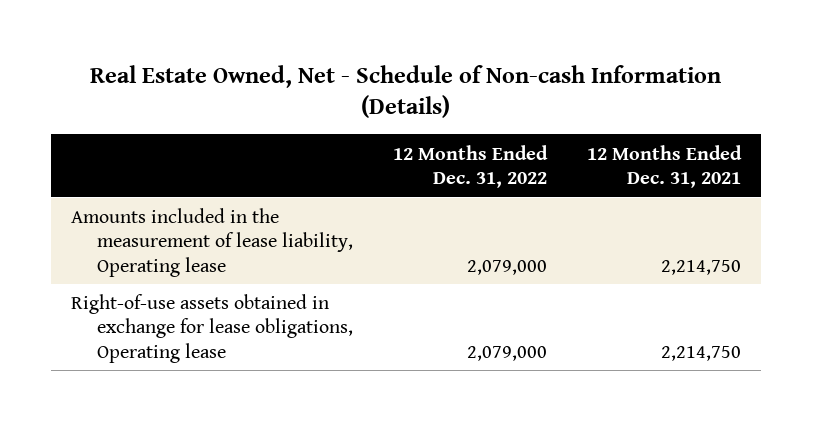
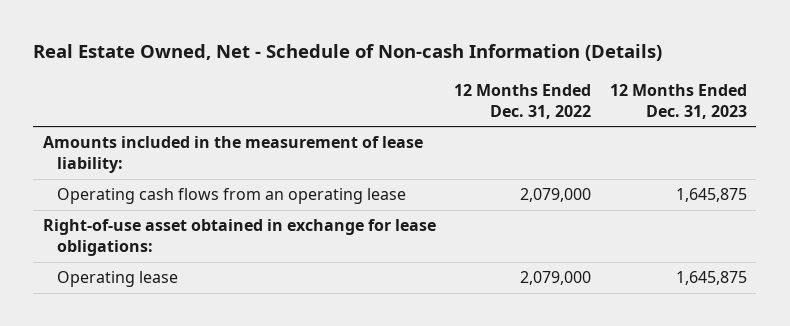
[587,144,743,188] 12 Months Ended Dec. 31, 2021 -> none
none -> [610,84,748,119] 12 Months Ended Dec. 31, 2023
none -> [42,136,423,174] Amounts included in the measurement of lease liability:
[71,208,354,277] Amounts included in the measurement of lease liability, Operating lease -> [57,188,407,205] Operating cash flows from an operating lease
none -> [42,219,436,257] Right-of-use asset obtained in exchange for lease obligations:
[71,294,354,363] Right-of-use assets obtained in exchange for lease obligations, Operating lease -> [57,271,179,288] Operating lease

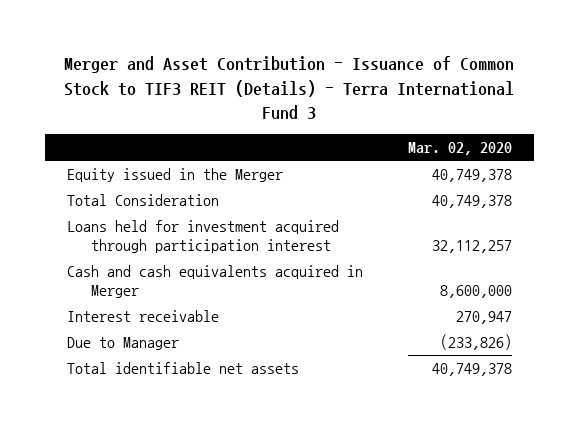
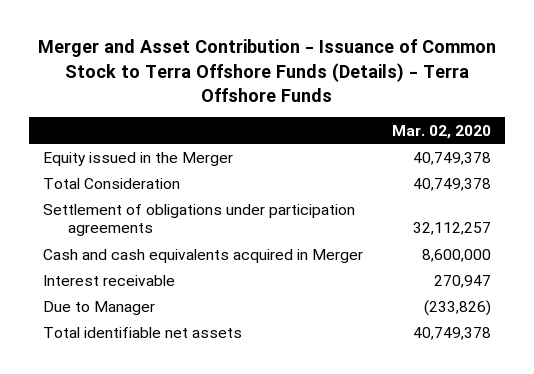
[64,56,515,120] Merger and Asset Contribution - Issuance of Common Stock to TIF3 REIT (Details) - Terra International Fund 3 -> [38,39,497,102] Merger and Asset Contribution - Issuance of Common Stock to Terra Offshore Funds (Details) - Terra Offshore Funds
[66,220,339,253] Loans held for investment acquired through participation interest -> [43,203,356,237] Settlement of obligations under participation agreements

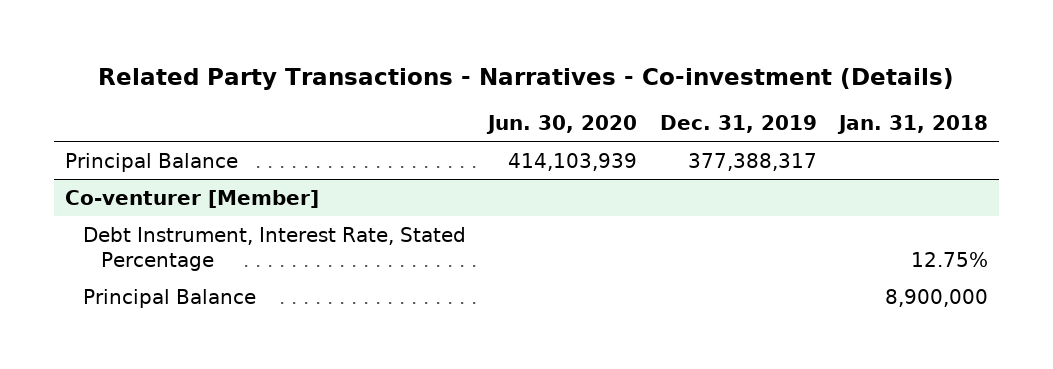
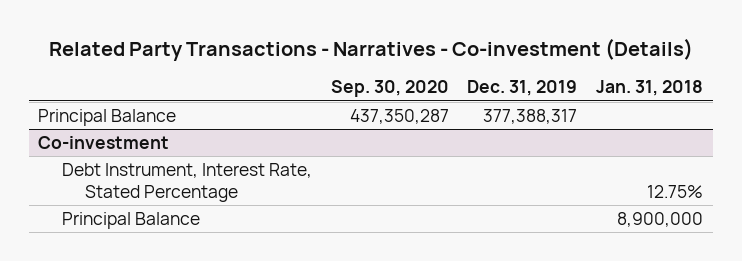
[486,115,638,135] Jun. 30, 2020 -> none
none -> [330,80,449,98] Sep. 30, 2020
[64,189,319,208] Co-venturer [Member] -> [38,135,170,149] Co-investment

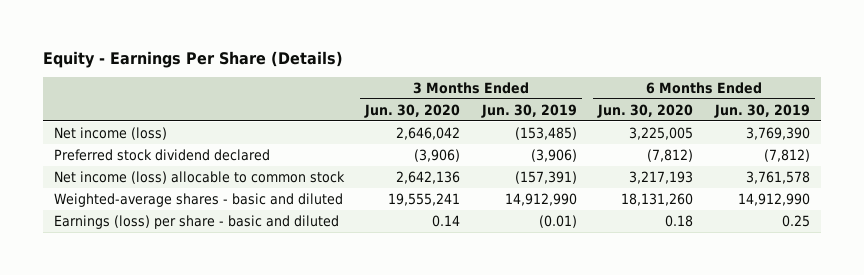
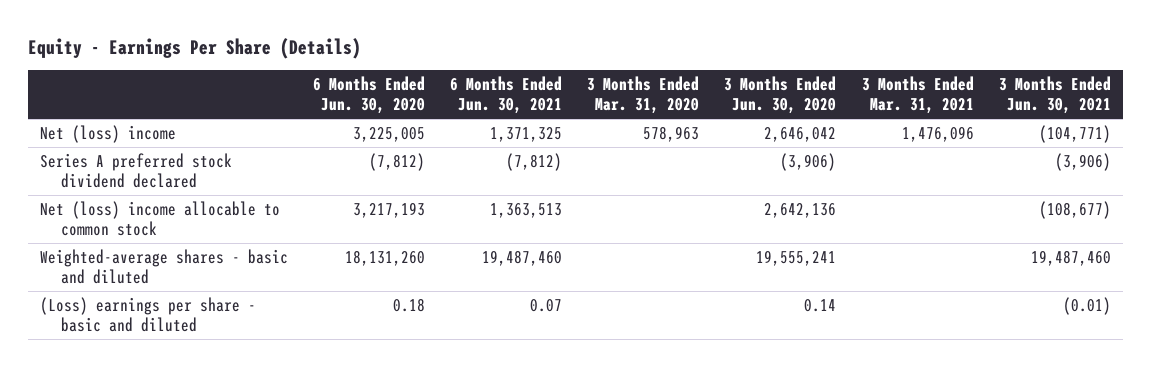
[480,103,577,118] Jun. 30, 2019 -> none
[713,103,810,118] Jun. 30, 2019 -> none
none -> [450,76,563,115] 6 Months Ended Jun. 30, 2021
none -> [587,76,700,115] 3 Months Ended Mar. 31, 2020
none -> [861,76,974,115] 3 Months Ended Mar. 31, 2021
none -> [998,76,1111,115] 3 Months Ended Jun. 30, 2021
[53,126,167,140] Net income (loss) -> [40,124,177,143] Net (loss) income
[53,148,270,161] Preferred stock dividend declared -> [40,152,233,188] Series A preferred stock dividend declared
[53,170,345,184] Net income (loss) allocable to common stock -> [40,200,281,236] Net (loss) income allocable to common stock
[53,214,339,229] Earnings (loss) per share - basic and diluted -> [40,296,257,332] (Loss) earnings per share - basic and diluted

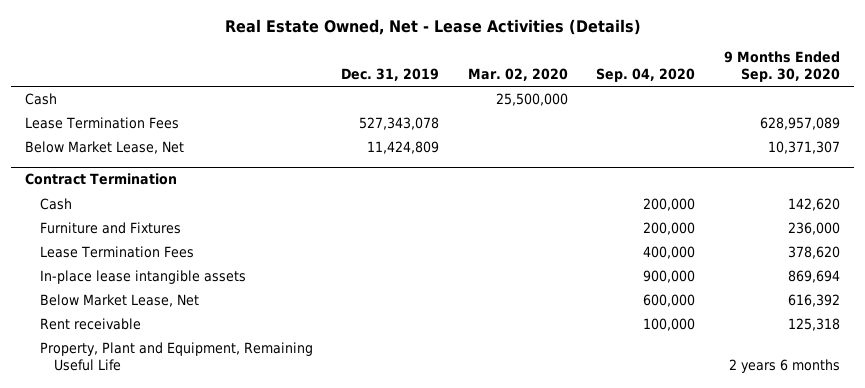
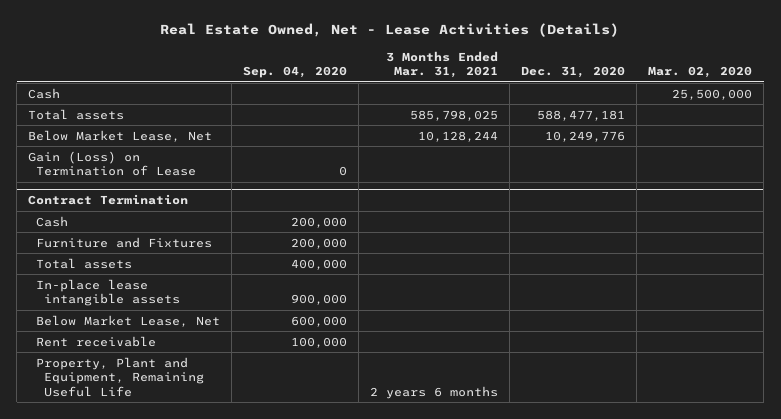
[341,68,440,82] Dec. 31, 2019 -> none
[723,51,840,83] 9 Months Ended Sep. 30, 2020 -> none
none -> [386,50,499,79] 3 Months Ended Mar. 31, 2021
none -> [521,66,626,79] Dec. 31, 2020
[25,116,180,129] Lease Termination Fees -> [28,108,125,120] Total assets
none -> [28,150,197,177] Gain (Loss) on Termination of Lease
[39,245,194,258] Lease Termination Fees -> [36,257,133,269] Total assets

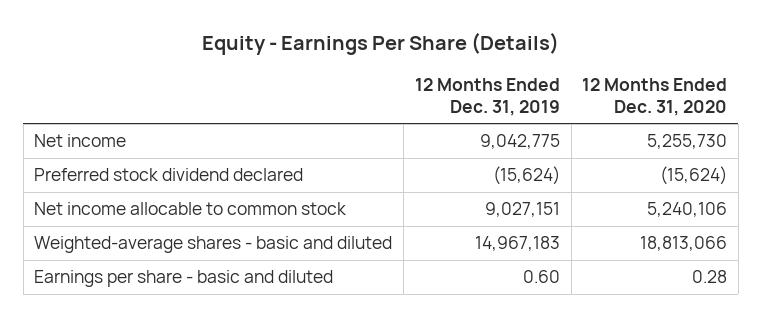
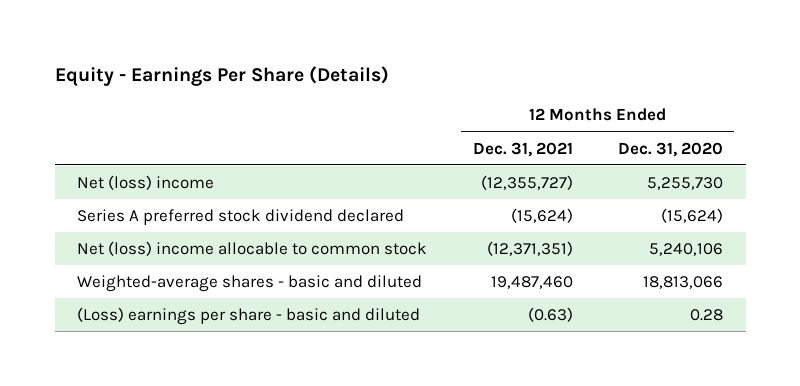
[414,77,560,116] 12 Months Ended Dec. 31, 2019 -> none
none -> [472,141,573,157] Dec. 31, 2021
[34,134,127,148] Net income -> [77,175,215,191] Net (loss) income
[34,168,304,182] Preferred stock dividend declared -> [77,209,405,226] Series A preferred stock dividend declared
[34,202,348,216] Net income allocable to common stock -> [77,241,428,257] Net (loss) income allocable to common stock
[34,270,334,288] Earnings per share - basic and diluted -> [77,307,421,326] (Loss) earnings per share - basic and diluted

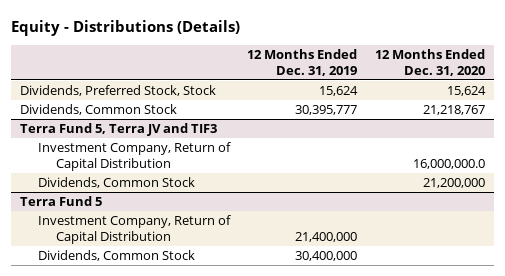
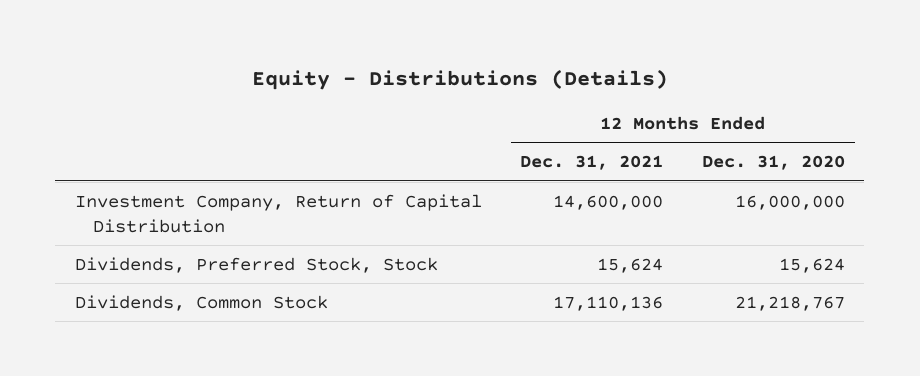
[247,48,358,76] 12 Months Ended Dec. 31, 2019 -> none
none -> [520,155,664,171] Dec. 31, 2021
none -> [74,193,482,233] Investment Company, Return of Capital Distribution
[19,123,217,137] Terra Fund 5, Terra JV and TIF3 -> none
[37,142,231,172] Investment Company, Return of Capital Distribution -> none
[37,177,195,189] Dividends, Common Stock -> none
[19,196,102,207] Terra Fund 5 -> none
[37,215,231,245] Investment Company, Return of Capital Distribution -> none
[37,250,195,262] Dividends, Common Stock -> none

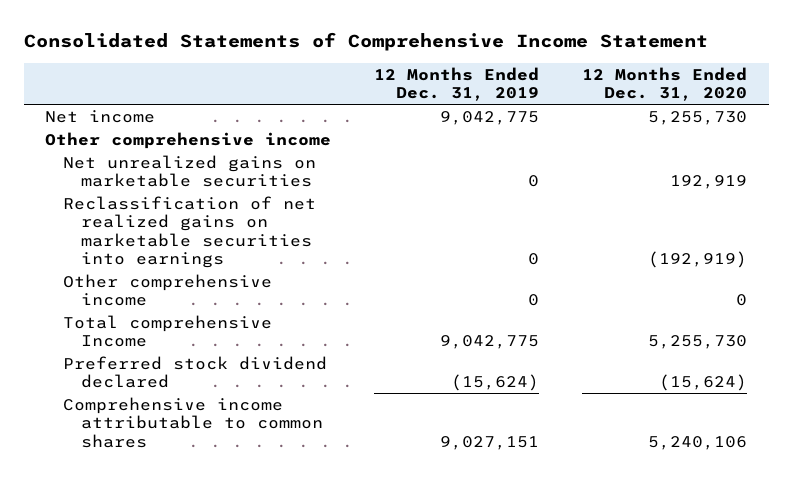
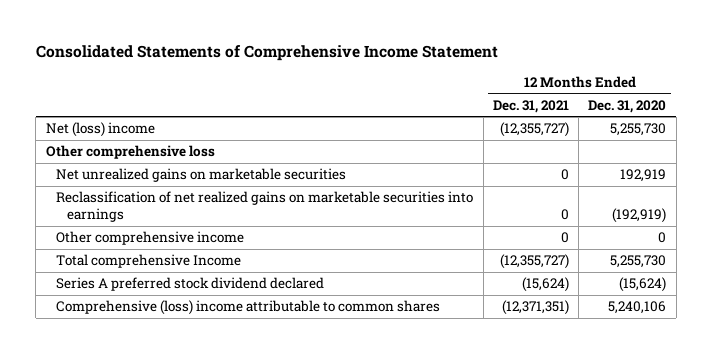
[374,66,540,101] 12 Months Ended Dec. 31, 2019 -> none
none -> [492,99,569,113] Dec. 31, 2021
[45,109,156,123] Net income -> [45,122,155,138] Net (loss) income
[45,131,332,149] Other comprehensive income -> [45,145,215,160] Other comprehensive loss
[63,355,328,389] Preferred stock dividend declared -> [56,277,325,292] Series A preferred stock dividend declared
[63,396,324,448] Comprehensive income attributable to common shares -> [56,300,441,316] Comprehensive (loss) income attributable to common shares

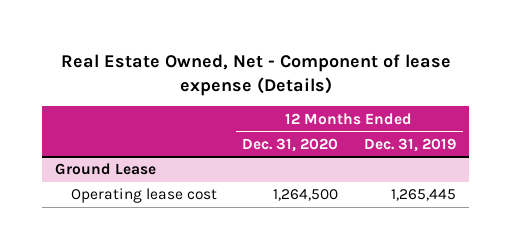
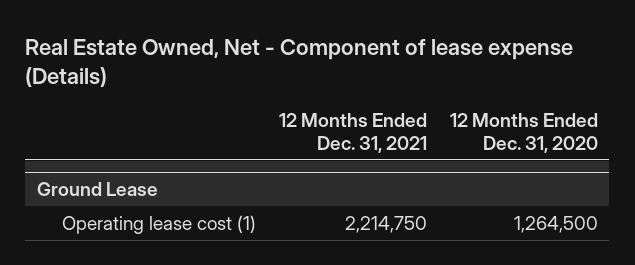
[364,137,457,152] Dec. 31, 2019 -> none
none -> [278,113,427,153] 12 Months Ended Dec. 31, 2021
[70,188,217,204] Operating lease cost -> [61,214,256,234] Operating lease cost (1)

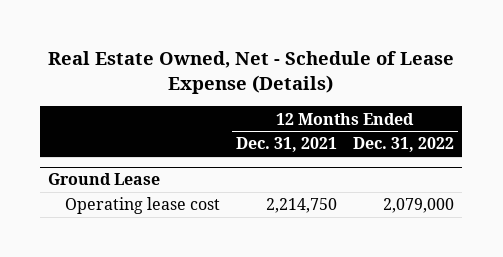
[25,38,574,88] Real Estate Owned, Net - Component of lease expense (Details) -> [48,51,455,95] Real Estate Owned, Net - Schedule of Lease Expense (Details)
[449,113,598,153] 12 Months Ended Dec. 31, 2020 -> none
none -> [353,137,455,153] Dec. 31, 2022
[61,214,256,234] Operating lease cost (1) -> [65,197,221,215] Operating lease cost

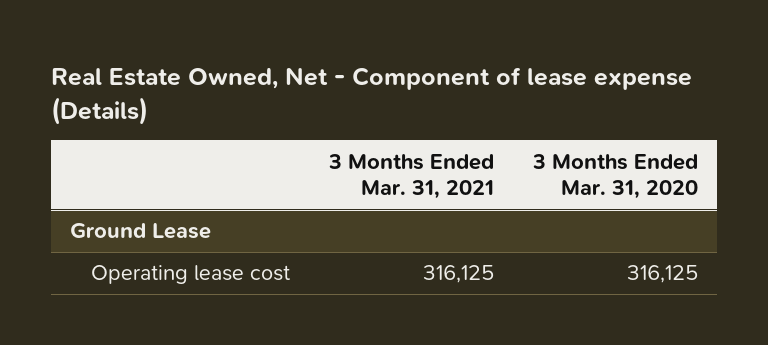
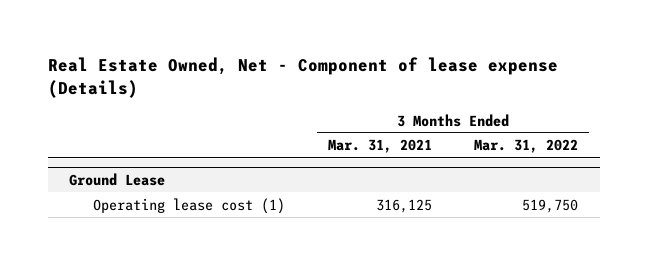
[531,153,698,200] 3 Months Ended Mar. 31, 2020 -> none
none -> [474,139,579,154] Mar. 31, 2022
[90,265,290,285] Operating lease cost -> [92,197,285,214] Operating lease cost (1)

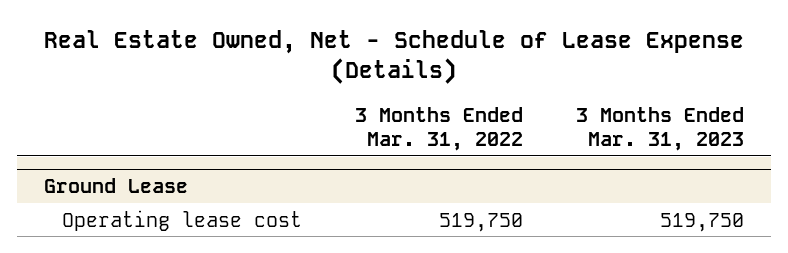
[48,56,559,98] Real Estate Owned, Net - Component of lease expense (Details) -> [44,29,745,85] Real Estate Owned, Net - Schedule of Lease Expense (Details)
[327,139,432,154] Mar. 31, 2021 -> none
none -> [576,106,745,152] 3 Months Ended Mar. 31, 2023
[92,197,285,214] Operating lease cost (1) -> [61,209,302,231] Operating lease cost

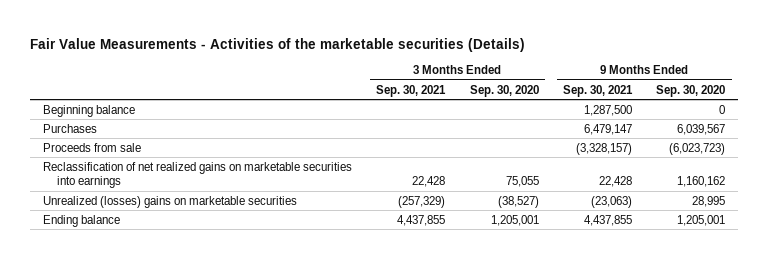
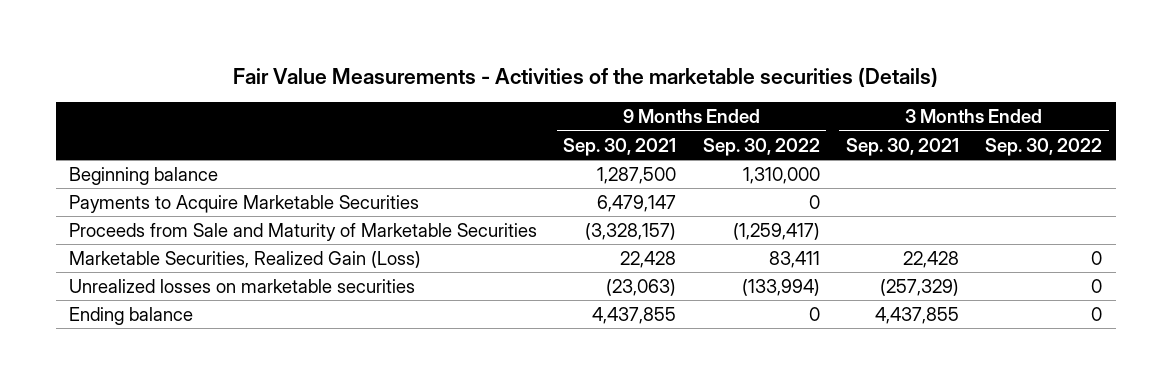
[469,84,539,97] Sep. 30, 2020 -> none
[656,84,726,97] Sep. 30, 2020 -> none
none -> [702,137,820,156] Sep. 30, 2022
none -> [985,137,1103,156] Sep. 30, 2022
[42,123,97,133] Purchases -> [68,194,419,213] Payments to Acquire Marketable Securities
[42,142,141,152] Proceeds from sale -> [68,222,537,241] Proceeds from Sale and Maturity of Marketable Securities
[42,161,352,189] Reclassification of net realized gains on marketable securities into earnings -> [68,250,421,268] Marketable Securities, Realized Gain (Loss)
[42,195,297,208] Unrealized (losses) gains on marketable securities -> [68,278,415,293] Unrealized losses on marketable securities

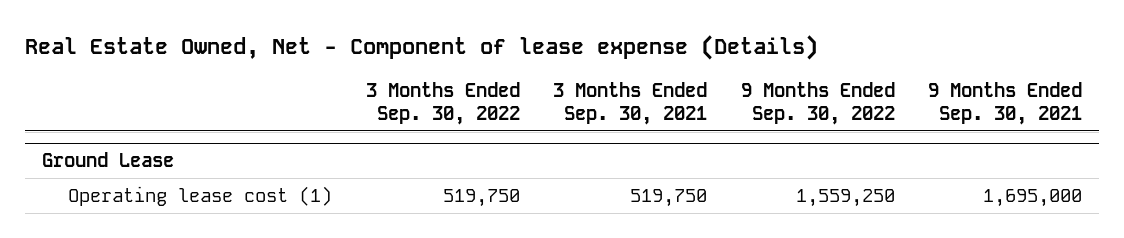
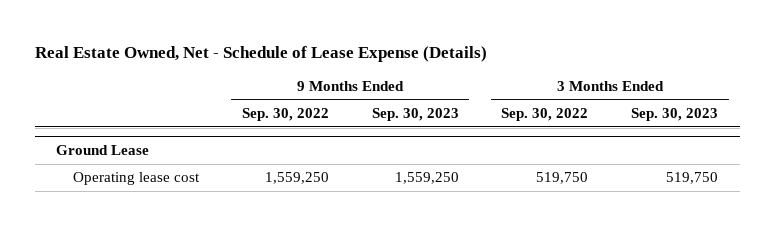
[25,35,819,61] Real Estate Owned, Net - Component of lease expense (Details) -> [34,45,487,62] Real Estate Owned, Net - Schedule of Lease Expense (Details)
[553,82,708,125] 3 Months Ended Sep. 30, 2021 -> none
[928,82,1083,125] 9 Months Ended Sep. 30, 2021 -> none
none -> [371,107,459,121] Sep. 30, 2023
none -> [631,107,719,121] Sep. 30, 2023
[68,186,333,207] Operating lease cost (1) -> [73,172,201,186] Operating lease cost

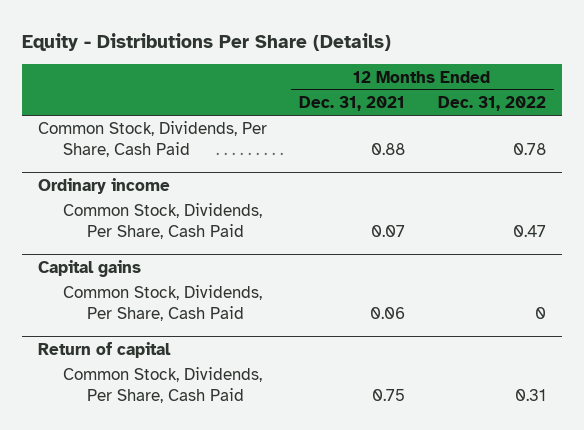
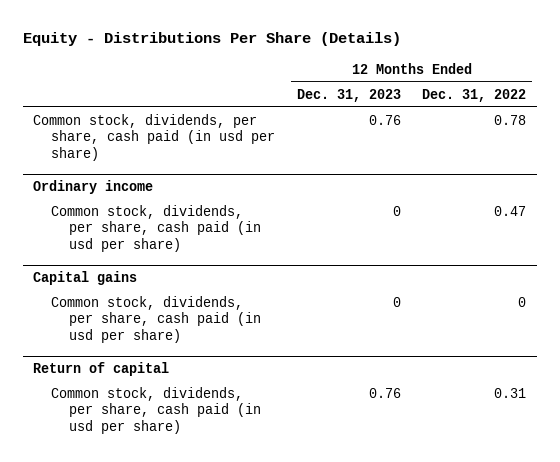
[299,95,406,111] Dec. 31, 2021 -> none
none -> [296,88,401,102] Dec. 31, 2023
[38,121,268,157] Common Stock, Dividends, Per Share, Cash Paid -> [33,113,276,161] Common stock, dividends, per share, cash paid (in usd per share)
[62,203,262,239] Common Stock, Dividends, Per Share, Cash Paid -> [51,204,262,252] Common stock, dividends, per share, cash paid (in usd per share)
[62,285,262,321] Common Stock, Dividends, Per Share, Cash Paid -> [51,295,262,343] Common stock, dividends, per share, cash paid (in usd per share)
[62,367,262,403] Common Stock, Dividends, Per Share, Cash Paid -> [51,386,262,434] Common stock, dividends, per share, cash paid (in usd per share)

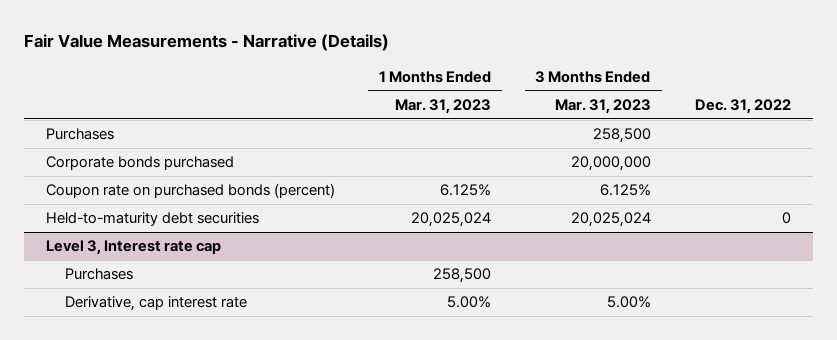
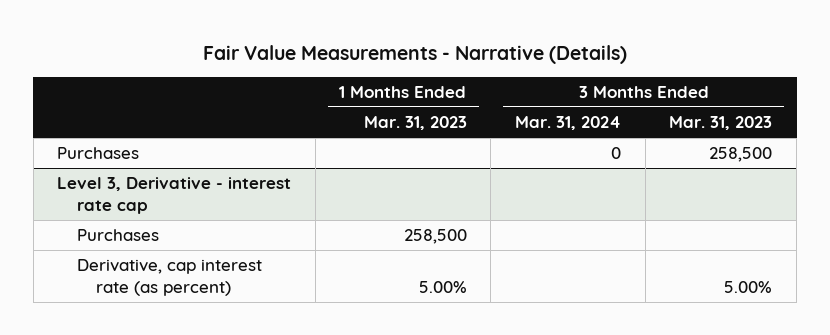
[694,99,791,115] Dec. 31, 2022 -> none
none -> [514,115,621,130] Mar. 31, 2024
[46,156,235,171] Corporate bonds purchased -> none
[46,183,336,199] Coupon rate on purchased bonds (percent) -> none
[46,212,260,227] Held-to-maturity debt securities -> none
[46,240,222,256] Level 3, Interest rate cap -> [57,177,292,215] Level 3, Derivative - interest rate cap
[65,296,248,312] Derivative, cap interest rate -> [76,259,262,297] Derivative, cap interest rate (as percent)

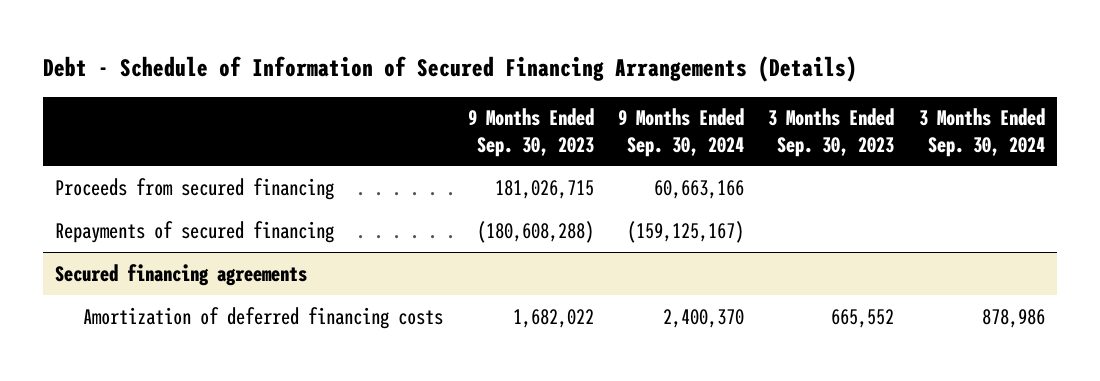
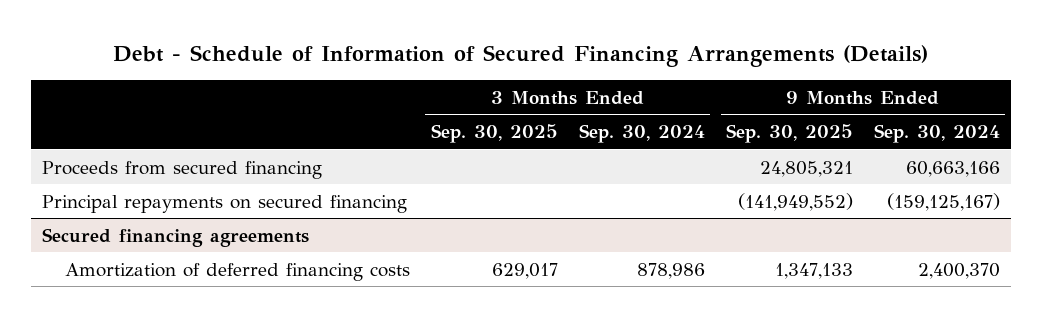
[467,108,594,157] 9 Months Ended Sep. 30, 2023 -> none
[768,108,895,157] 3 Months Ended Sep. 30, 2023 -> none
none -> [430,124,558,144] Sep. 30, 2025
none -> [725,124,853,144] Sep. 30, 2025
[55,220,335,243] Repayments of secured financing -> [41,194,407,213] Principal repayments on secured financing

